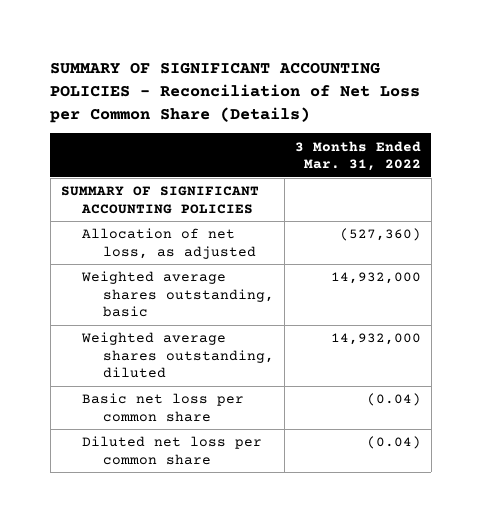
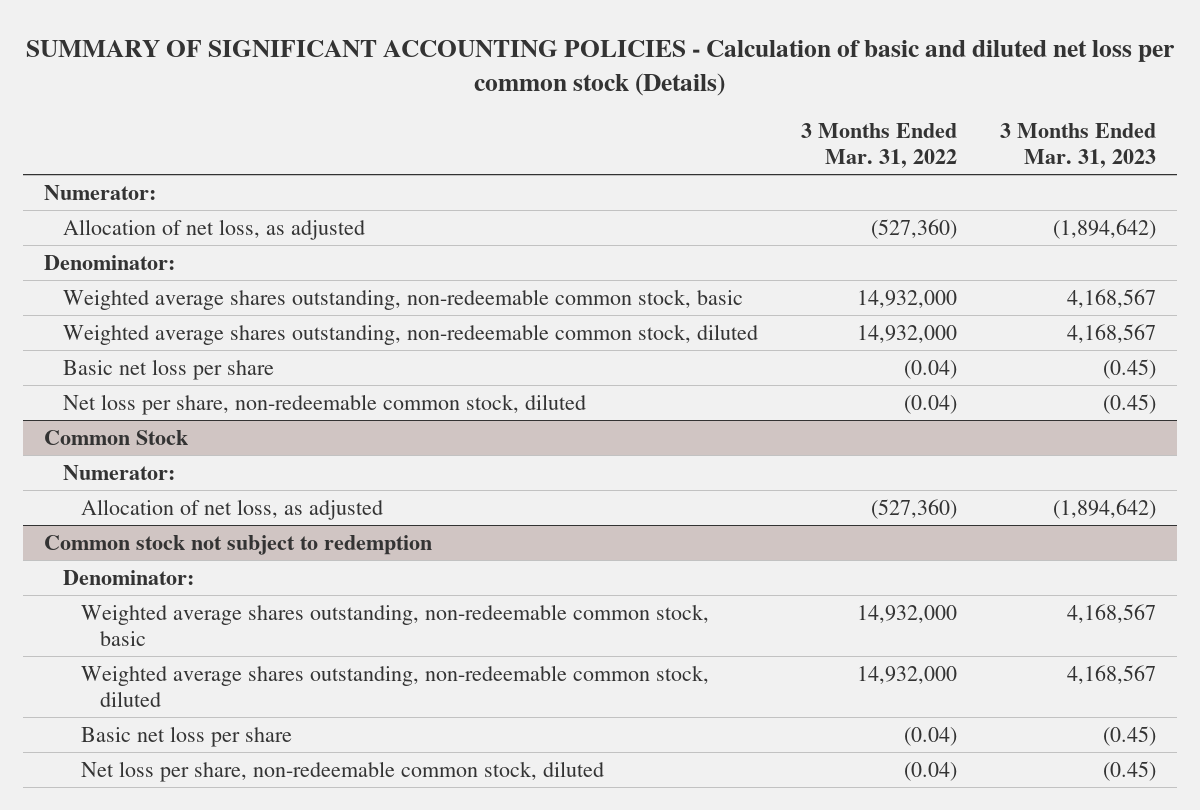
[50,62,421,123] SUMMARY OF SIGNIFICANT ACCOUNTING POLICIES - Reconciliation of Net Loss per Common Share (Details) -> [25,39,1175,97] SUMMARY OF SIGNIFICANT ACCOUNTING POLICIES - Calculation of basic and diluted net loss per common stock (Details)
none -> [999,122,1156,169] 3 Months Ended Mar. 31, 2023
[60,186,259,214] SUMMARY OF SIGNIFICANT ACCOUNTING POLICIES -> none
none -> [44,184,157,200] Numerator:
none -> [44,254,176,270] Denominator:
[80,271,274,317] Weighted average shares outstanding, basic -> [62,288,743,310] Weighted average shares outstanding, non-redeemable common stock, basic
[80,332,274,378] Weighted average shares outstanding, diluted -> [62,323,758,345] Weighted average shares outstanding, non-redeemable common stock, diluted
[81,393,244,422] Basic net loss per common share -> [62,358,274,380] Basic net loss per share
[81,436,262,465] Diluted net loss per common share -> [62,393,586,415] Net loss per share, non-redeemable common stock, diluted
none -> [44,429,189,445] Common Stock
none -> [62,464,175,480] Numerator:
none -> [81,498,384,520] Allocation of net loss, as adjusted
none -> [44,534,433,555] Common stock not subject to redemption
none -> [62,569,194,585] Denominator:
none -> [81,603,710,646] Weighted average shares outstanding, non-redeemable common stock, basic
none -> [81,664,710,707] Weighted average shares outstanding, non-redeemable common stock, diluted
none -> [81,725,293,747] Basic net loss per share
none -> [81,760,605,782] Net loss per share, non-redeemable common stock, diluted

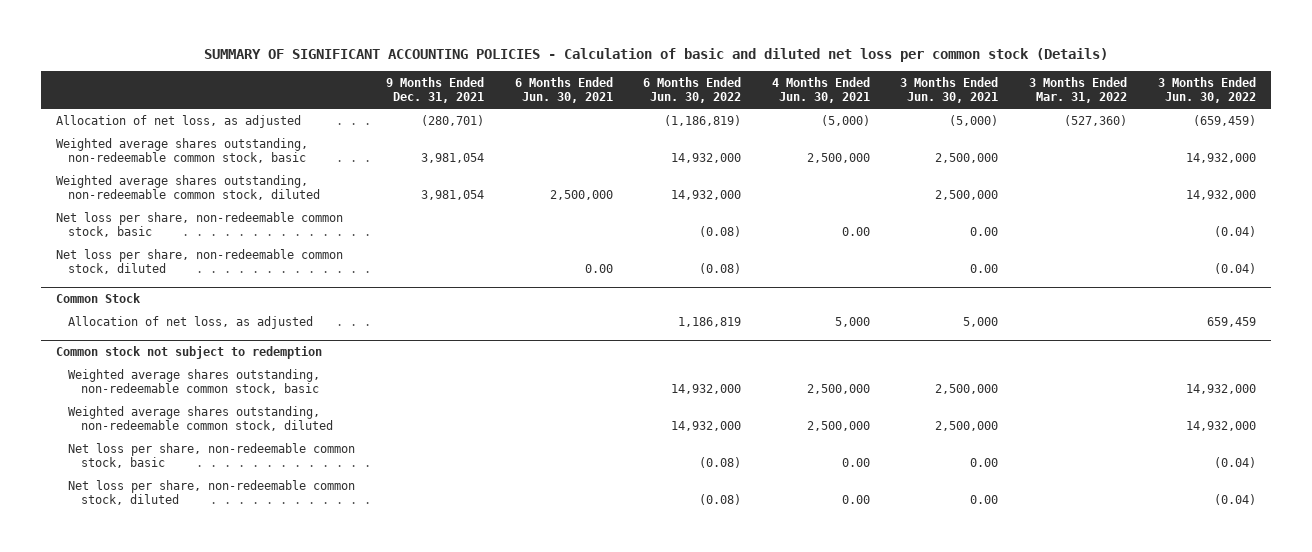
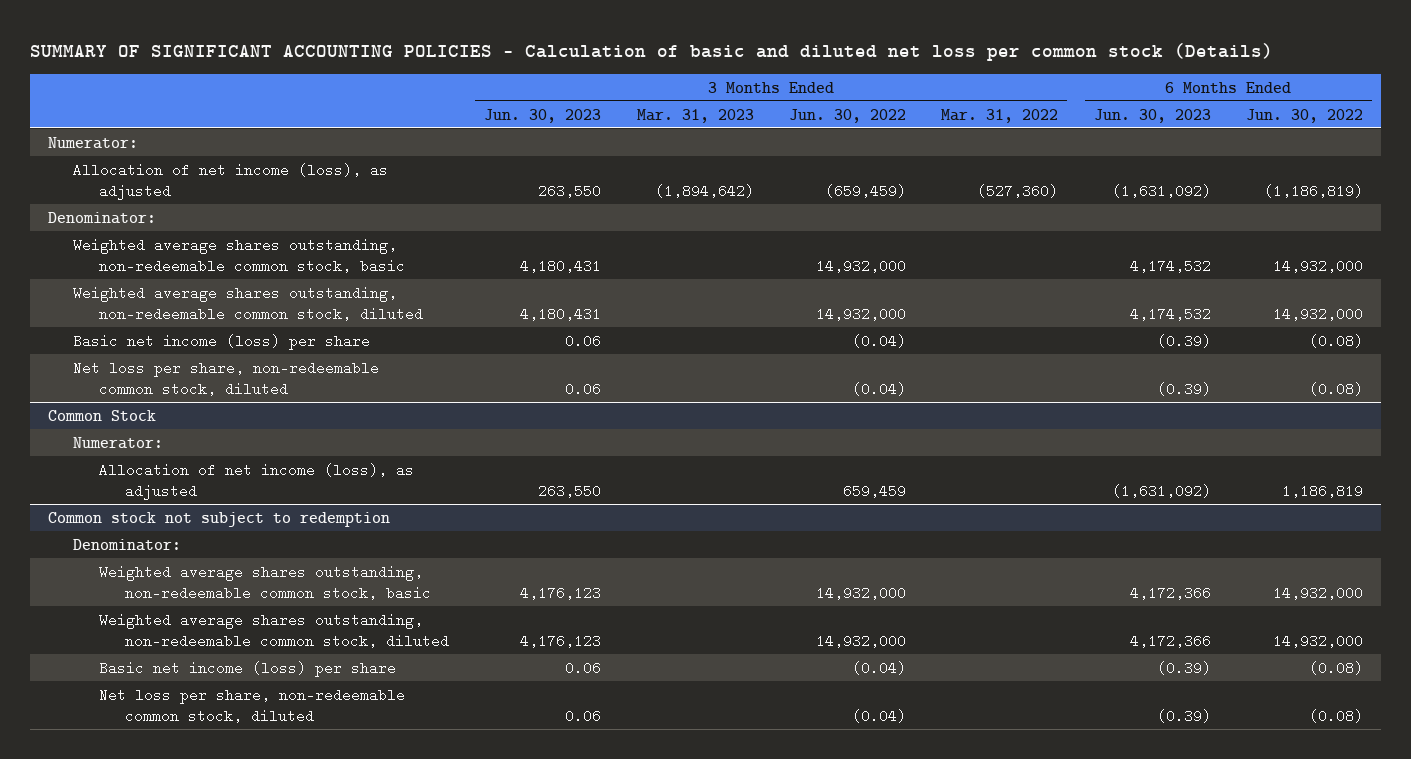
[386,76,485,104] 9 Months Ended Dec. 31, 2021 -> none
[514,76,613,104] 6 Months Ended Jun. 30, 2021 -> none
[771,76,870,104] 4 Months Ended Jun. 30, 2021 -> none
[900,76,999,104] 3 Months Ended Jun. 30, 2021 -> none
none -> [484,108,602,123] Jun. 30, 2023
none -> [636,108,754,123] Mar. 31, 2023
none -> [1093,108,1211,123] Jun. 30, 2023
none -> [47,136,138,149] Numerator:
[56,114,302,128] Allocation of net loss, as adjusted -> [73,162,389,200] Allocation of net income (loss), as adjusted
none -> [47,211,156,224] Denominator:
[56,211,344,238] Net loss per share, non-redeemable common stock, basic -> [73,333,371,350] Basic net income (loss) per share
none -> [73,436,164,449] Numerator:
[68,315,314,329] Allocation of net loss, as adjusted -> [99,462,415,500] Allocation of net income (loss), as adjusted
none -> [73,538,182,551] Denominator:
[68,442,356,469] Net loss per share, non-redeemable common stock, basic -> [99,660,397,677] Basic net income (loss) per share

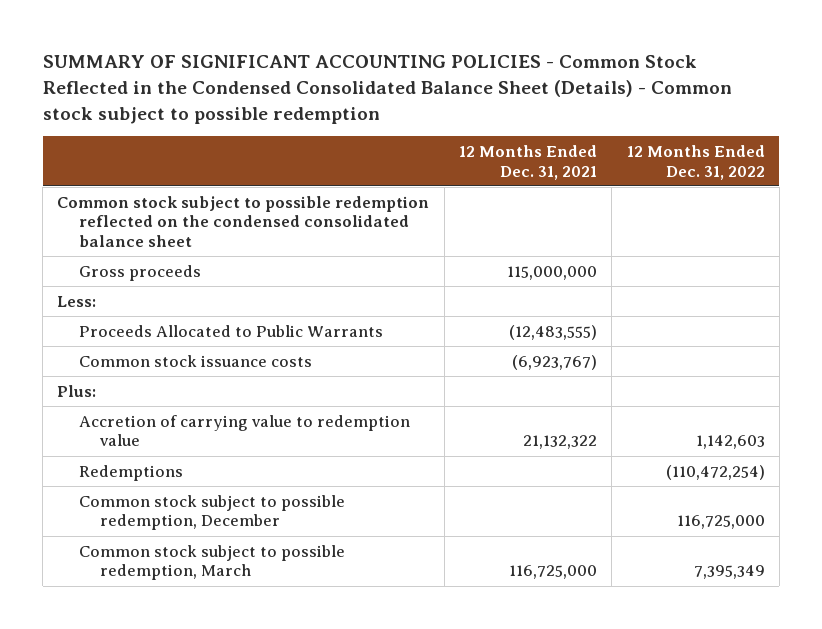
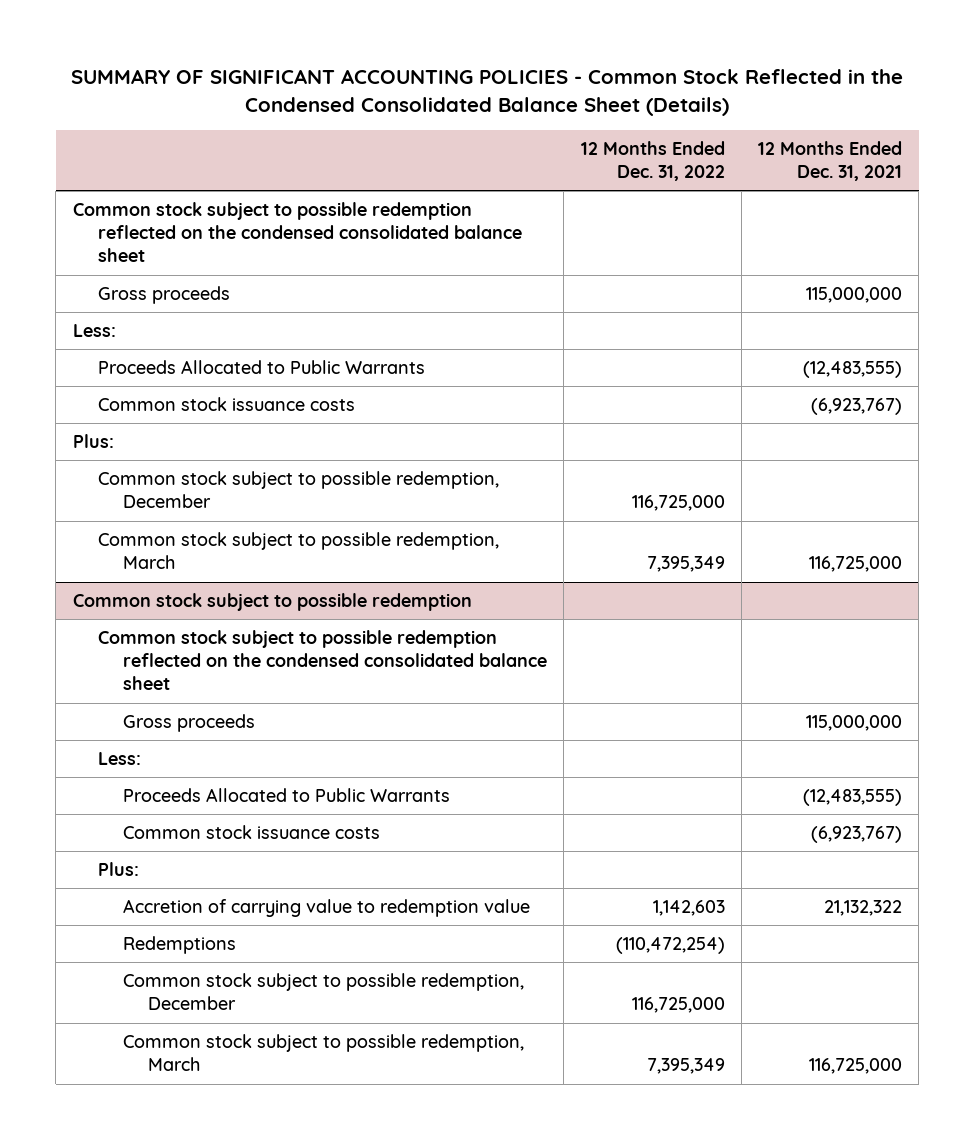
[42,55,732,124] SUMMARY OF SIGNIFICANT ACCOUNTING POLICIES - Common Stock Reflected in the Condensed Consolidated Balance Sheet (Details) - Common stock subject to possible redemption -> [71,68,904,116] SUMMARY OF SIGNIFICANT ACCOUNTING POLICIES - Common Stock Reflected in the Condensed Consolidated Balance Sheet (Details)
none -> [97,471,499,509] Common stock subject to possible redemption, December
none -> [97,532,499,570] Common stock subject to possible redemption, March
none -> [72,593,472,612] Common stock subject to possible redemption
none -> [97,630,547,691] Common stock subject to possible redemption reflected on the condensed consolidated balance sheet
none -> [122,714,255,733] Gross proceeds
none -> [97,752,141,766] Less:
none -> [122,788,450,803] Proceeds Allocated to Public Warrants
none -> [122,825,380,840] Common stock issuance costs
none -> [97,862,139,877] Plus:

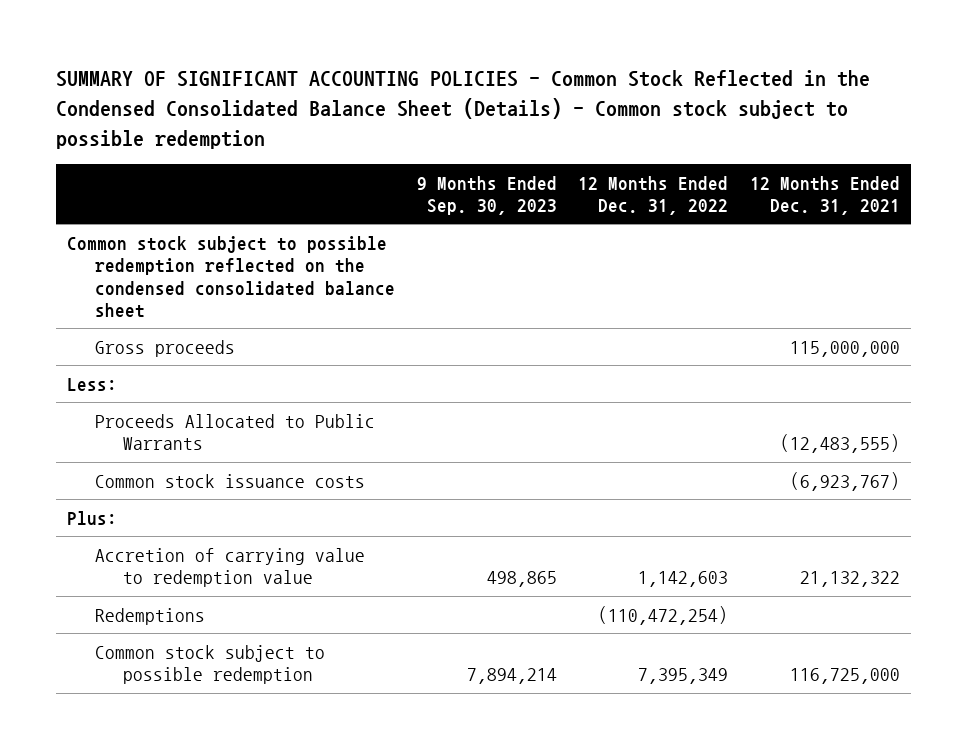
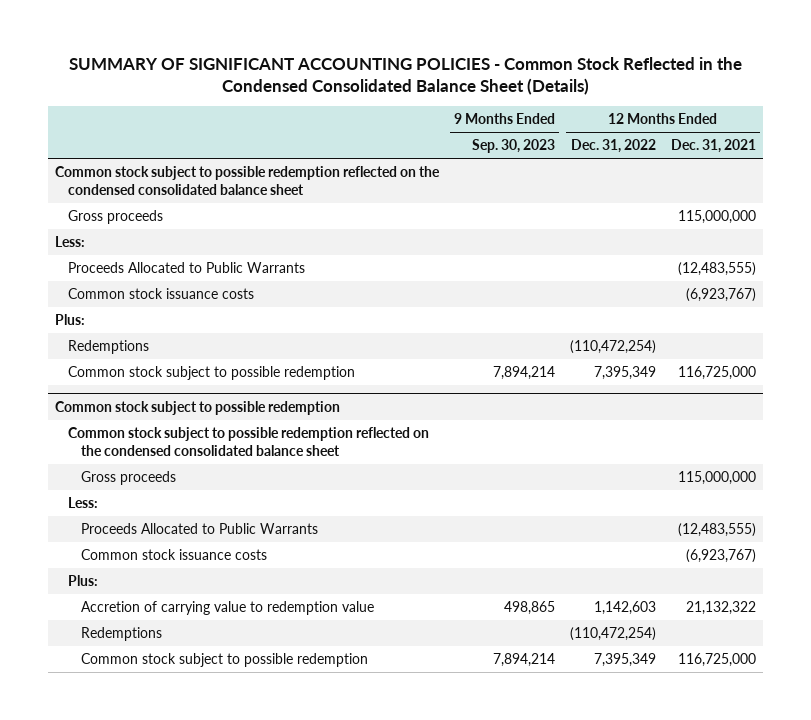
[55,70,870,149] SUMMARY OF SIGNIFICANT ACCOUNTING POLICIES - Common Stock Reflected in the Condensed Consolidated Balance Sheet (Details) - Common stock subject to possible redemption -> [68,56,742,95] SUMMARY OF SIGNIFICANT ACCOUNTING POLICIES - Common Stock Reflected in the Condensed Consolidated Balance Sheet (Details)
none -> [67,340,149,355] Redemptions
none -> [67,366,355,381] Common stock subject to possible redemption
none -> [55,401,341,416] Common stock subject to possible redemption
none -> [67,427,429,457] Common stock subject to possible redemption reflected on the condensed consolidated balance sheet
none -> [80,471,176,486] Gross proceeds
none -> [67,497,98,509] Less:
none -> [80,523,318,535] Proceeds Allocated to Public Warrants
none -> [80,549,267,561] Common stock issuance costs
none -> [67,575,98,587] Plus:

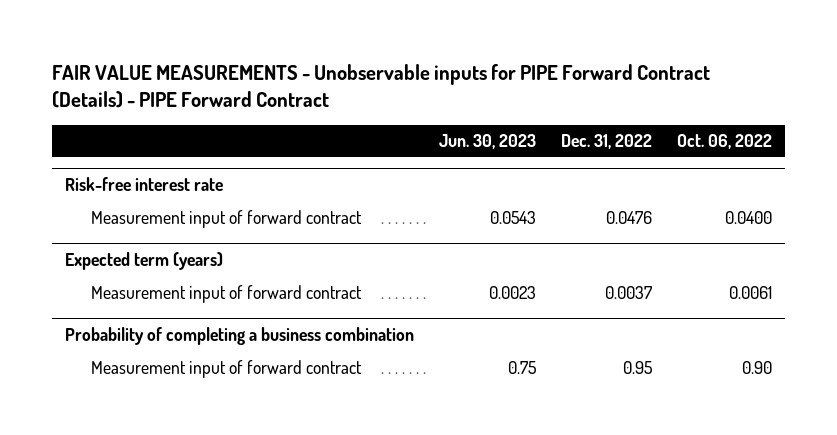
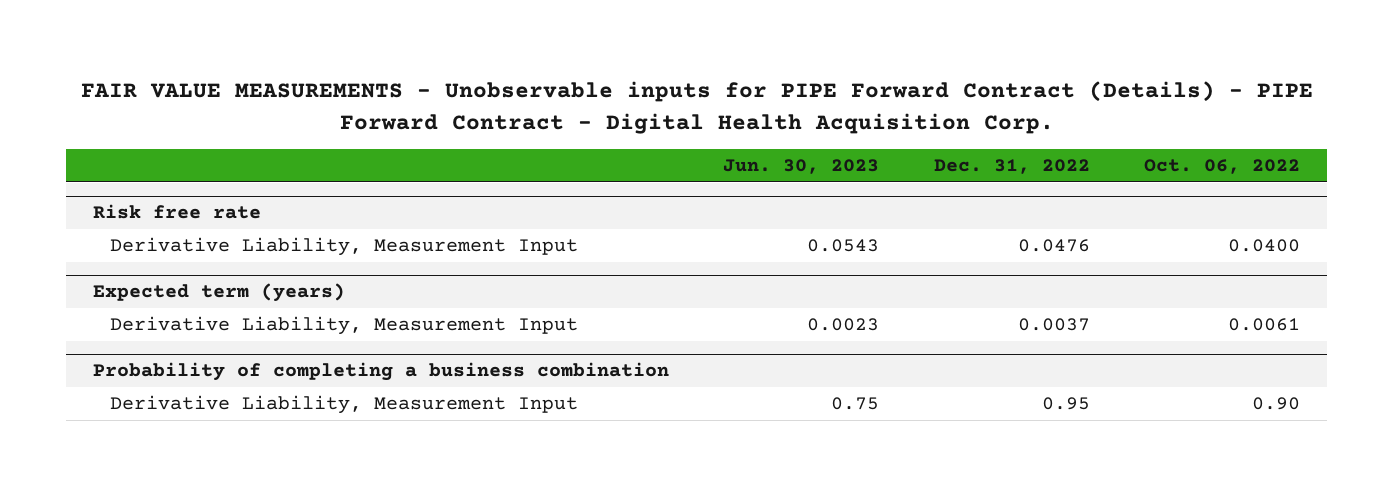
[52,63,711,108] FAIR VALUE MEASUREMENTS - Unobservable inputs for PIPE Forward Contract (Details) - PIPE Forward Contract -> [80,81,1313,134] FAIR VALUE MEASUREMENTS - Unobservable inputs for PIPE Forward Contract (Details) - PIPE Forward Contract - Digital Health Acquisition Corp.
[64,177,223,192] Risk-free interest rate -> [93,204,262,220] Risk free rate
[90,209,362,228] Measurement input of forward contract -> [110,237,579,257] Derivative Liability, Measurement Input
[90,284,362,303] Measurement input of forward contract -> [110,316,579,336] Derivative Liability, Measurement Input
[90,359,362,378] Measurement input of forward contract -> [110,395,579,415] Derivative Liability, Measurement Input

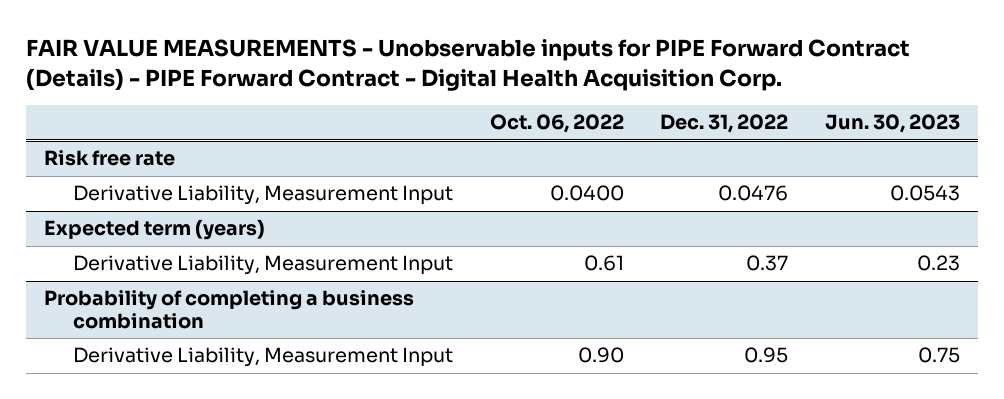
[807,318,880,332] 0.0023 -> [916,255,960,272] 0.23
[1017,318,1090,332] 0.0037 -> [746,255,789,272] 0.37
[1227,318,1300,332] 0.0061 -> [583,255,624,272] 0.61

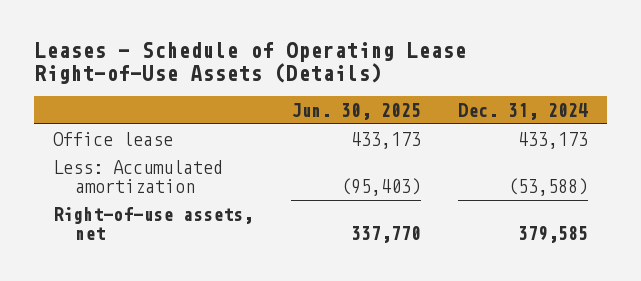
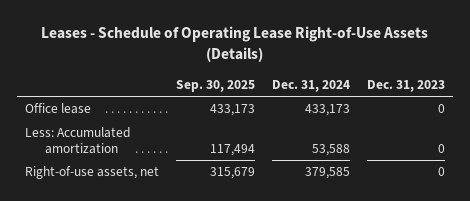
[290,103,421,121] Jun. 30, 2025 -> none
none -> [176,79,256,92] Sep. 30, 2025
none -> [366,79,445,92] Dec. 31, 2023
[508,178,589,197] (53,588) -> [311,143,350,156] 53,588

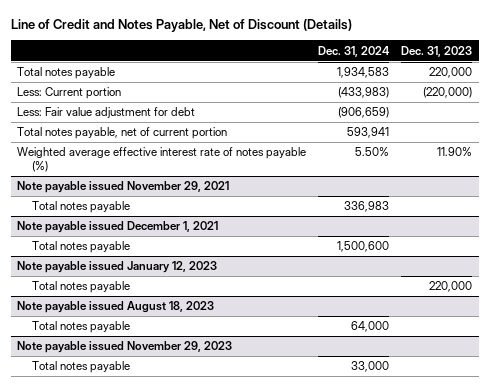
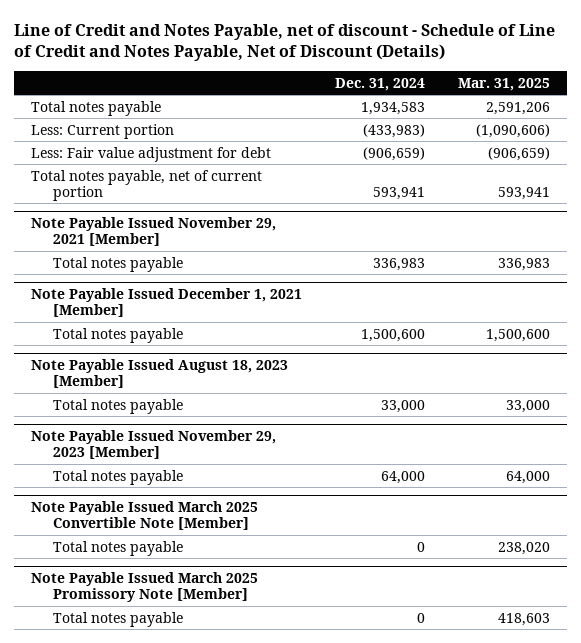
[11,18,353,32] Line of Credit and Notes Payable, Net of Discount (Details) -> [14,23,556,62] Line of Credit and Notes Payable, net of discount - Schedule of Line of Credit and Notes Payable, Net of Discount (Details)
[401,45,473,57] Dec. 31, 2023 -> none
none -> [458,77,551,91] Mar. 31, 2025
[17,147,307,173] Weighted average effective interest rate of notes payable (%) -> none
[17,181,230,194] Note payable issued November 29, 2021 -> [30,216,276,247] Note Payable Issued November 29, 2021 [Member]
[17,221,219,234] Note payable issued December 1, 2021 -> [30,287,302,318] Note Payable Issued December 1, 2021 [Member]
[17,261,218,274] Note payable issued January 12, 2023 -> none
[32,281,131,294] Total notes payable -> none
[32,321,131,334] Total notes payable -> none
[17,341,233,354] Note payable issued November 29, 2023 -> none
[17,301,215,314] Note payable issued August 18, 2023 -> [30,358,288,389] Note Payable Issued August 18, 2023 [Member]
none -> [30,429,276,460] Note Payable Issued November 29, 2023 [Member]
none -> [52,469,183,485] Total notes payable
none -> [30,500,258,531] Note Payable Issued March 2025 Convertible Note [Member]
none -> [52,540,183,556] Total notes payable
none -> [30,571,258,603] Note Payable Issued March 2025 Promissory Note [Member]
none -> [52,611,183,627] Total notes payable

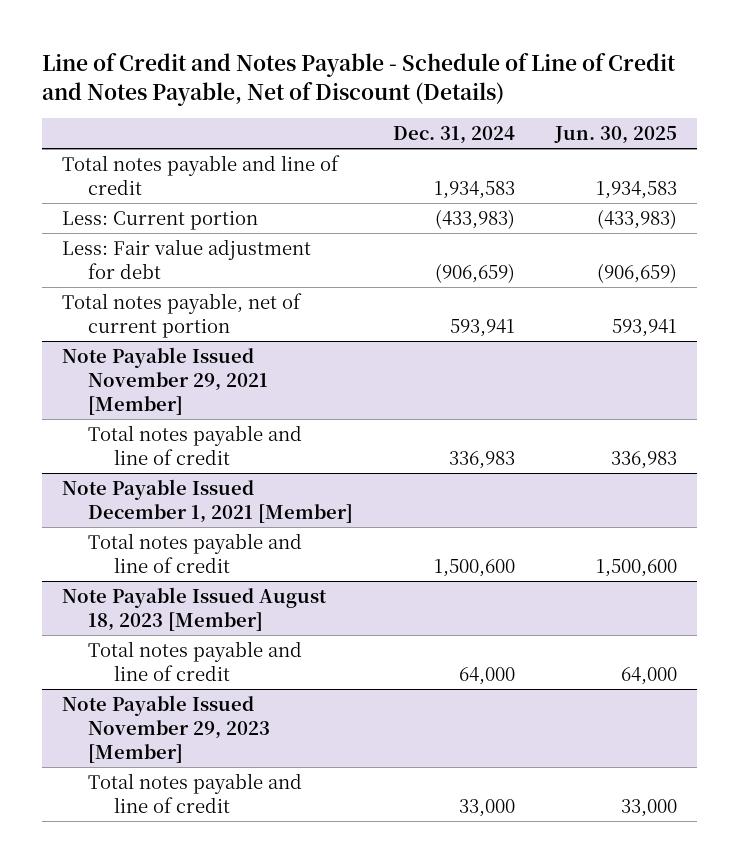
[14,23,556,62] Line of Credit and Notes Payable, net of discount - Schedule of Line of Credit and Notes Payable, Net of Discount (Details) -> [42,52,677,106] Line of Credit and Notes Payable - Schedule of Line of Credit and Notes Payable, Net of Discount (Details)
[458,77,551,91] Mar. 31, 2025 -> none
none -> [554,125,678,144] Jun. 30, 2025
[30,100,161,116] Total notes payable -> [62,154,341,195] Total notes payable and line of credit
[52,256,183,272] Total notes payable -> [88,424,303,465] Total notes payable and line of credit
[52,327,183,343] Total notes payable -> [88,532,303,573] Total notes payable and line of credit
[52,398,183,414] Total notes payable -> [88,640,303,681] Total notes payable and line of credit
[380,399,425,413] 33,000 -> [459,666,516,685] 64,000
[30,500,258,531] Note Payable Issued March 2025 Convertible Note [Member] -> none
[52,540,183,556] Total notes payable -> none
[30,571,258,603] Note Payable Issued March 2025 Promissory Note [Member] -> none
[52,611,183,627] Total notes payable -> none
[52,469,183,485] Total notes payable -> [88,772,303,813] Total notes payable and line of credit
[380,470,425,484] 64,000 -> [459,798,516,817] 33,000

